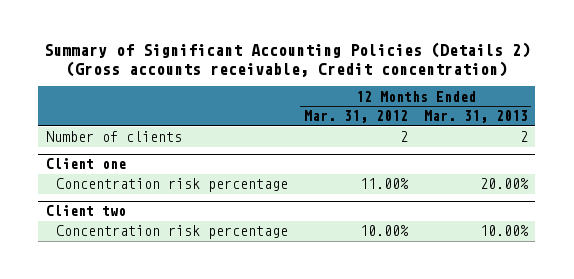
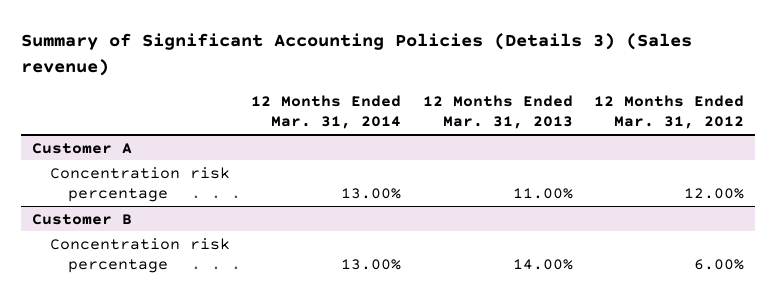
[43,42,530,77] Summary of Significant Accounting Policies (Details 2) (Gross accounts receivable, Credit concentration) -> [21,33,693,76] Summary of Significant Accounting Policies (Details 3) (Sales revenue)
none -> [251,94,402,130] 12 Months Ended Mar. 31, 2014
[46,131,183,143] Number of clients -> none
[46,158,127,170] Client one -> none
[46,205,127,217] Client two -> none
none -> [31,142,132,154] Customer A
[359,178,409,190] 11.00% -> [684,188,745,200] 12.00%
[479,178,529,190] 20.00% -> [512,188,573,200] 11.00%
none -> [31,213,132,225] Customer B
[359,225,409,237] 10.00% -> [694,259,745,271] 6.00%
[479,225,529,237] 10.00% -> [512,259,573,271] 14.00%

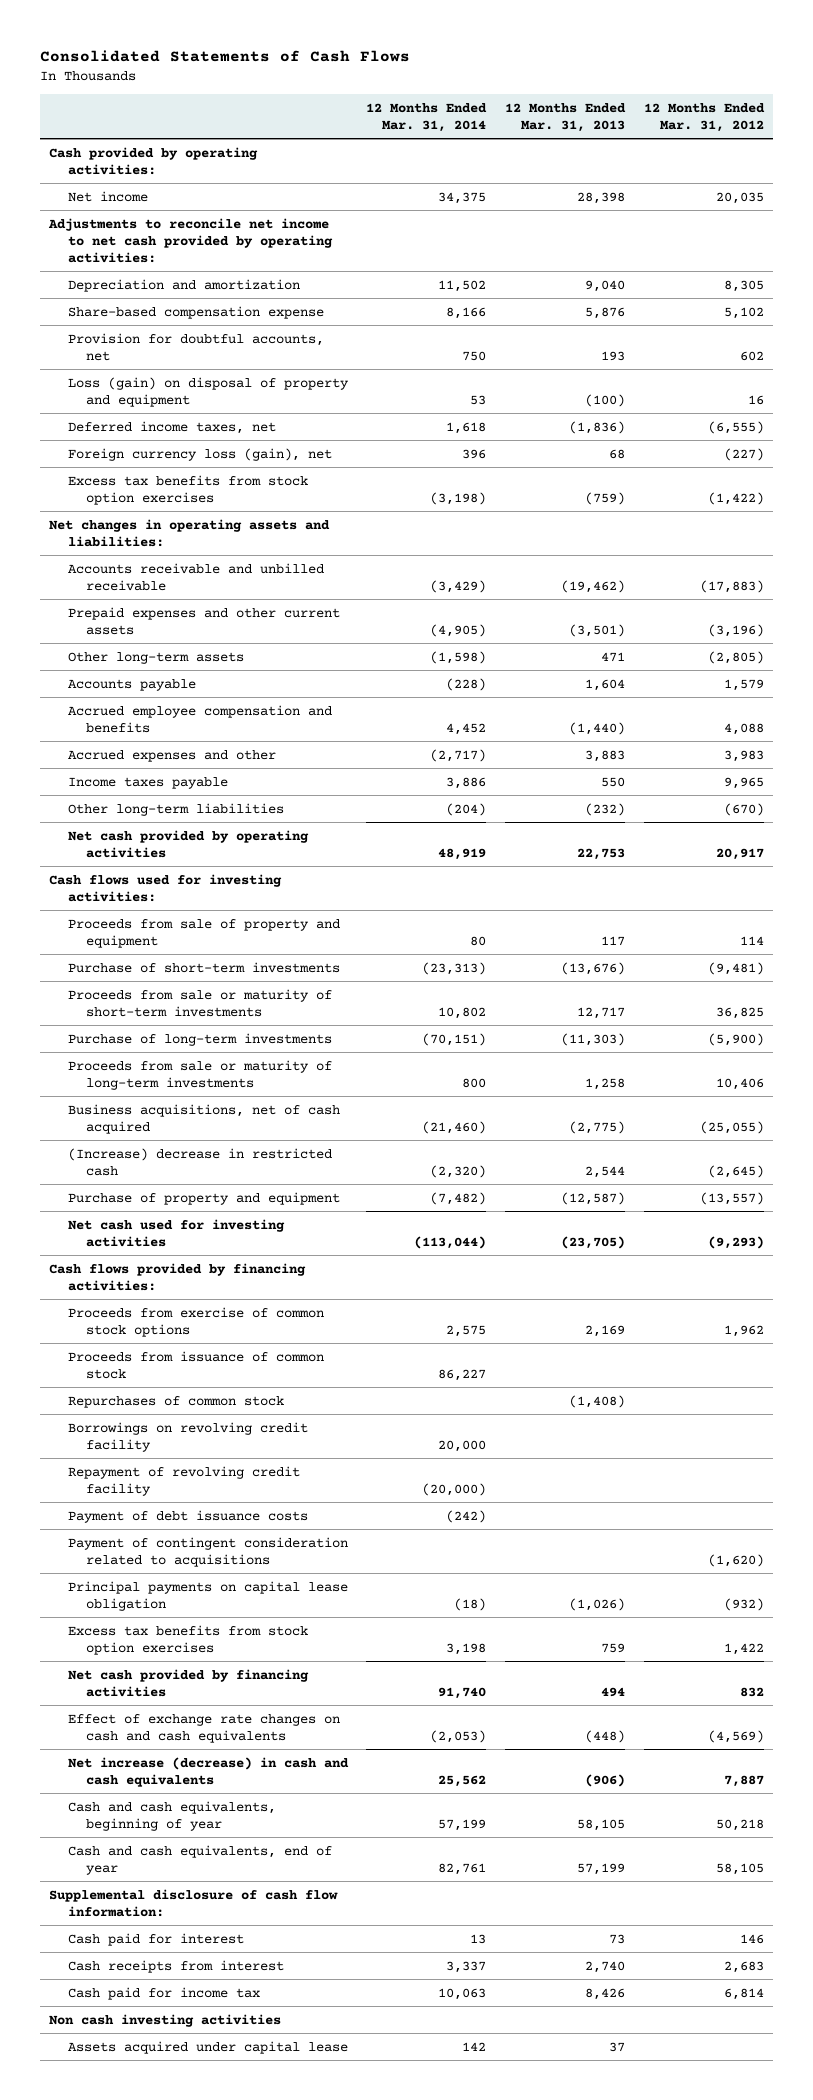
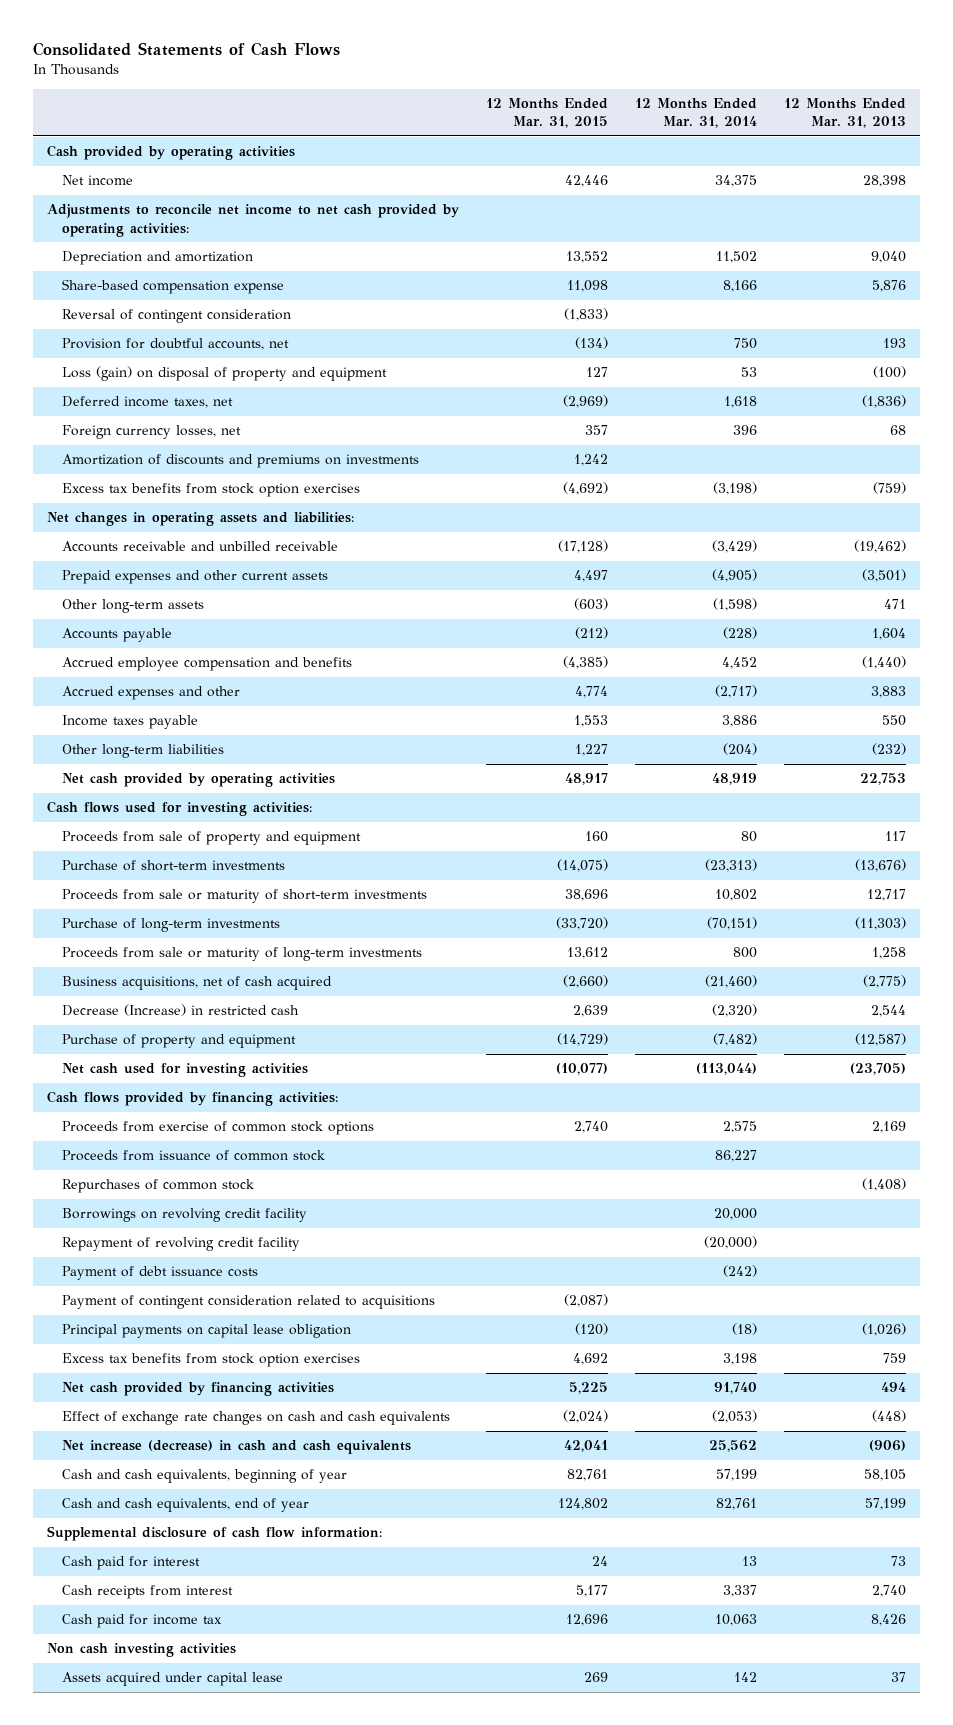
[643,102,765,132] 12 Months Ended Mar. 31, 2012 -> none
none -> [485,97,608,129] 12 Months Ended Mar. 31, 2015
[48,146,258,175] Cash provided by operating activities: -> [46,145,295,161] Cash provided by operating activities
none -> [61,309,291,324] Reversal of contingent consideration
[67,447,332,461] Foreign currency loss (gain), net -> [61,425,241,440] Foreign currency losses, net
none -> [61,454,419,469] Amortization of discounts and premiums on investments
[67,1147,332,1176] (Increase) decrease in restricted cash -> [61,1004,299,1017] Decrease (Increase) in restricted cash

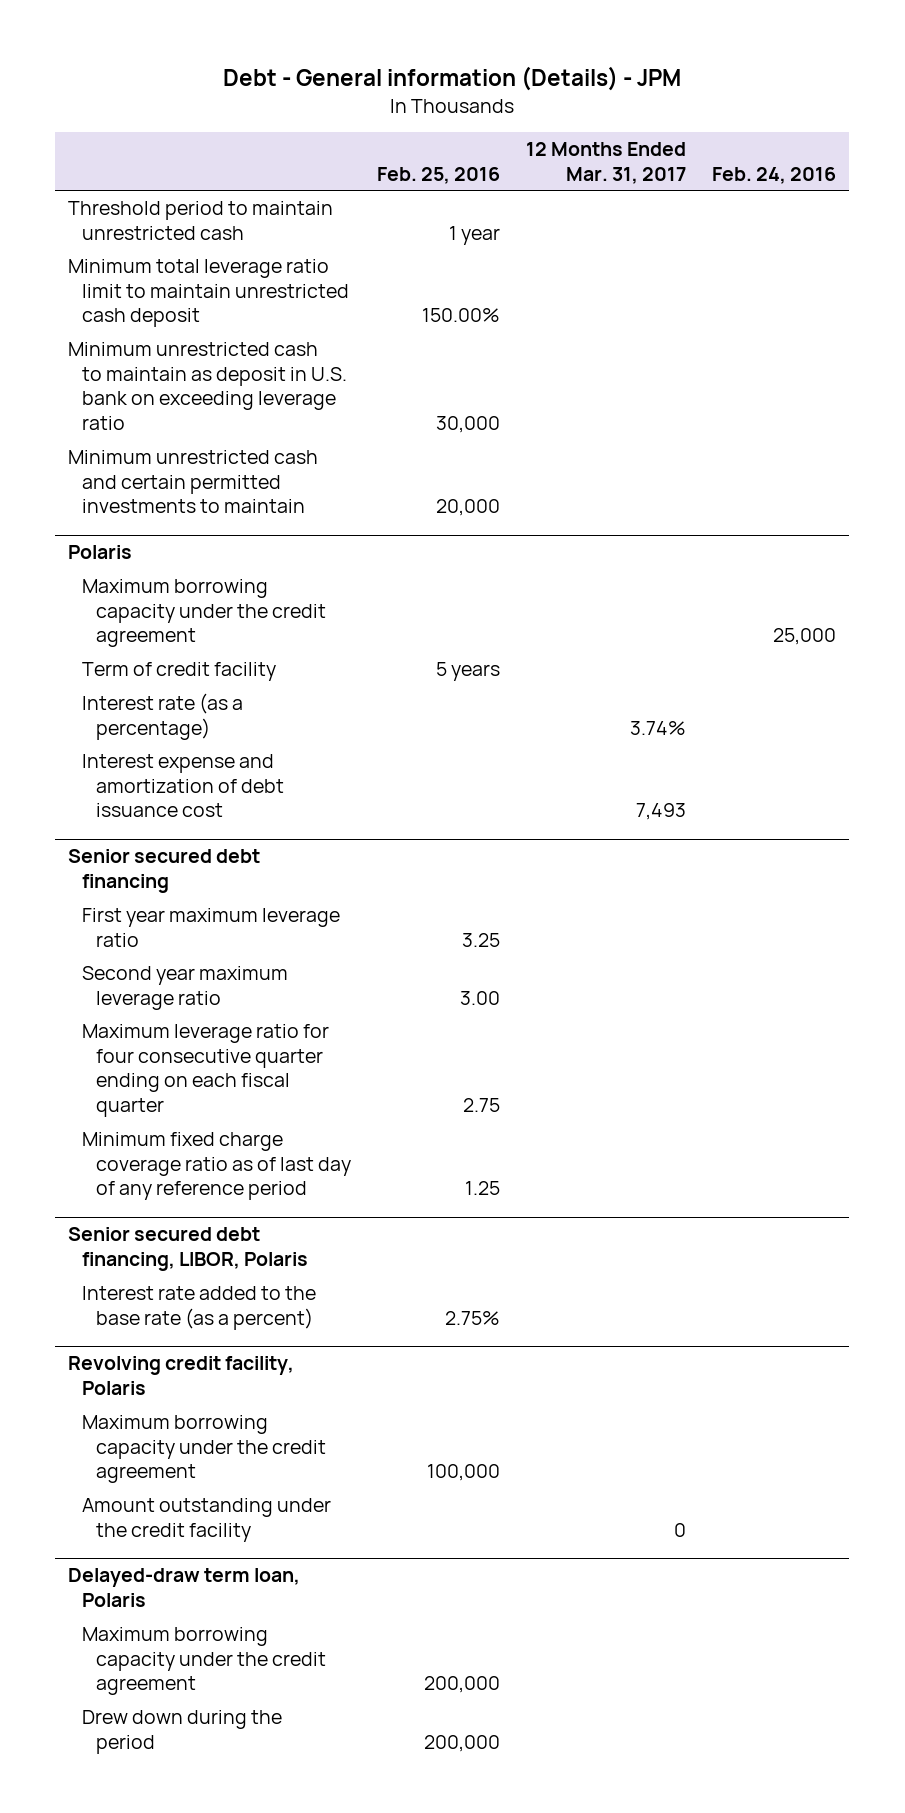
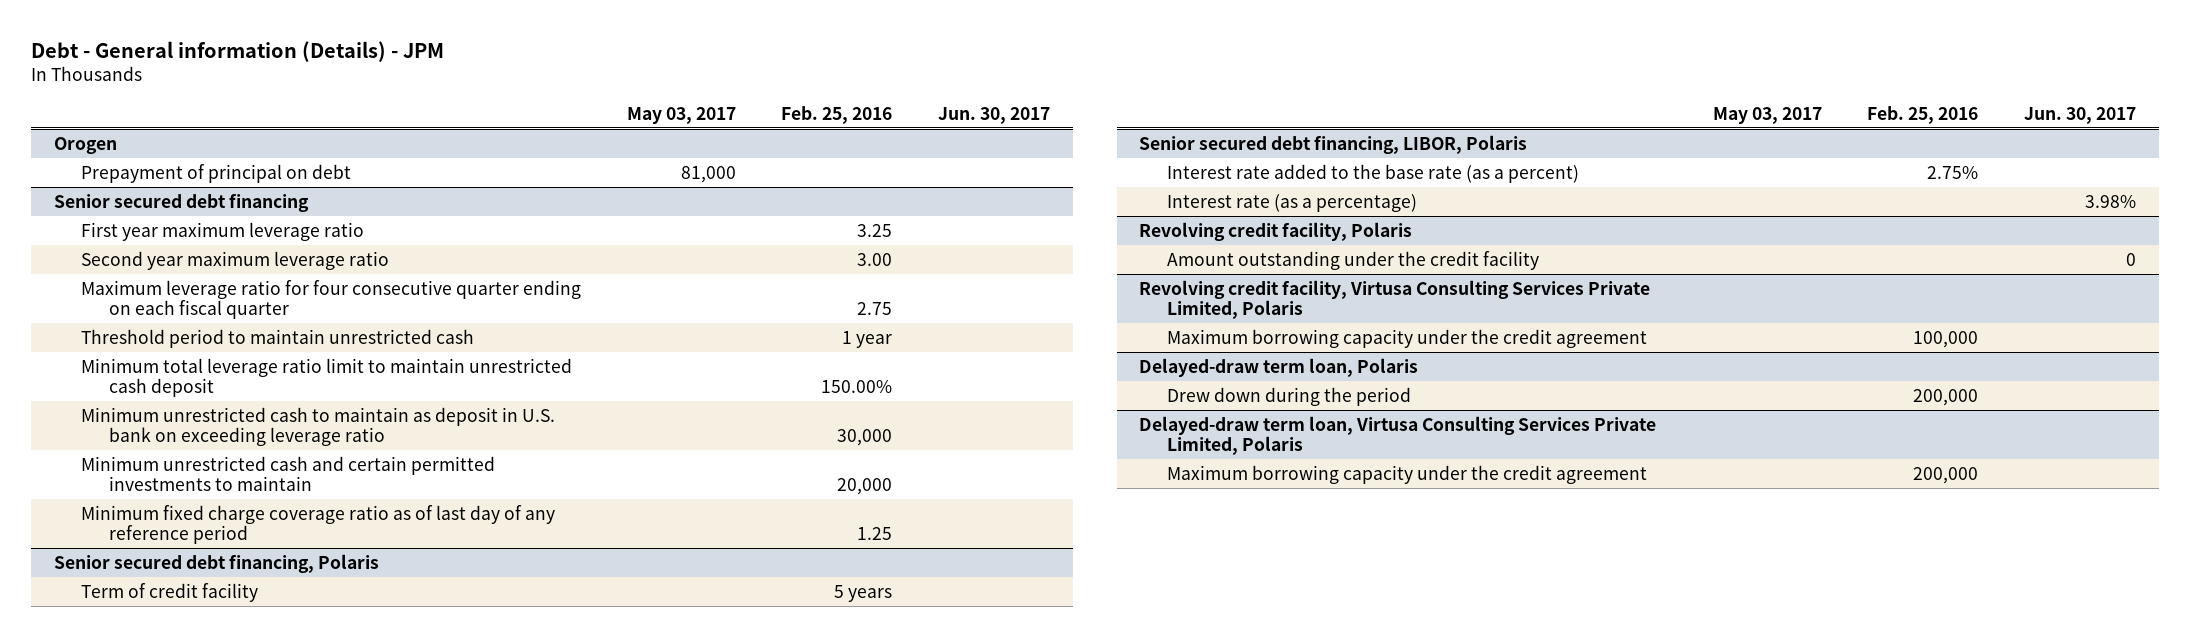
[526,142,687,184] 12 Months Ended Mar. 31, 2017 -> none
[712,166,837,184] Feb. 24, 2016 -> none
none -> [626,106,736,124] May 03, 2017
none -> [938,106,1051,124] Jun. 30, 2017
[68,200,334,240] Threshold period to maintain unrestricted cash -> none
[68,258,350,328] Minimum total leverage ratio limit to maintain unrestricted cash deposit -> none
[68,341,348,430] Minimum unrestricted cash to maintain as deposit in U.S. bank on exceeding leverage ratio -> none
[68,449,319,514] Minimum unrestricted cash and certain permitted investments to maintain -> none
[82,578,327,648] Maximum borrowing capacity under the credit agreement -> none
[82,661,277,681] Term of credit facility -> none
[82,692,244,740] Interest rate (as a percentage) -> none
[82,753,285,818] Interest expense and amortization of debt issuance cost -> none
[68,545,133,560] Polaris -> [53,136,117,154] Orogen
none -> [81,163,352,183] Prepayment of principal on debt
none -> [81,328,475,348] Threshold period to maintain unrestricted cash
none -> [81,357,573,398] Minimum total leverage ratio limit to maintain unrestricted cash deposit
none -> [81,406,556,447] Minimum unrestricted cash to maintain as deposit in U.S. bank on exceeding leverage ratio
none -> [81,455,496,492] Minimum unrestricted cash and certain permitted investments to maintain
none -> [53,553,379,573] Senior secured debt financing, Polaris
none -> [81,582,259,602] Term of credit facility
none -> [1167,193,1418,212] Interest rate (as a percentage)
[82,1414,327,1484] Maximum borrowing capacity under the credit agreement -> none
none -> [1139,279,1651,320] Revolving credit facility, Virtusa Consulting Services Private Limited, Polaris
none -> [1167,328,1648,348] Maximum borrowing capacity under the credit agreement
[82,1626,327,1696] Maximum borrowing capacity under the credit agreement -> none
none -> [1139,415,1657,456] Delayed-draw term loan, Virtusa Consulting Services Private Limited, Polaris
none -> [1167,464,1648,484] Maximum borrowing capacity under the credit agreement

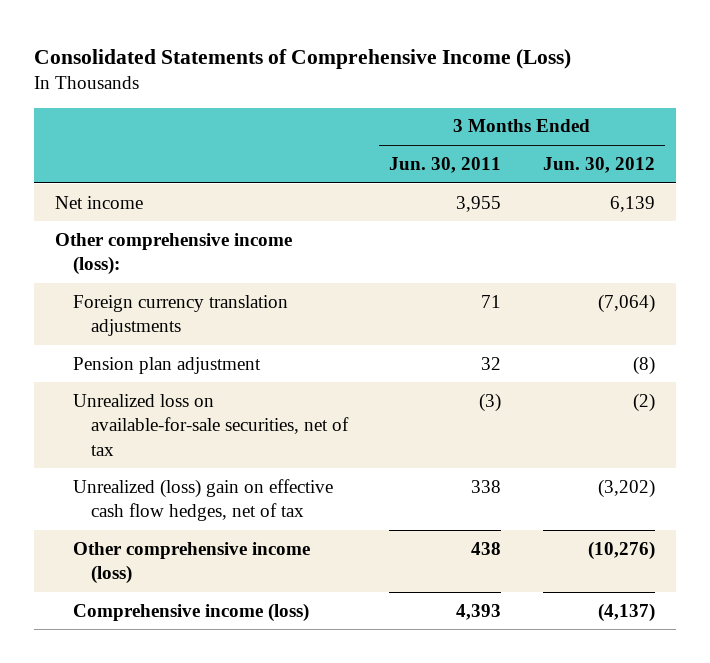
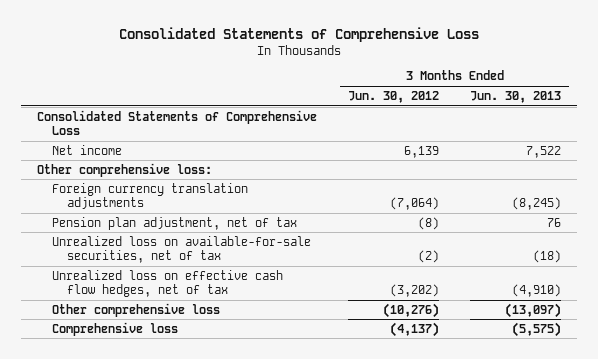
[34,48,572,69] Consolidated Statements of Comprehensive Income (Loss) -> [119,27,480,43] Consolidated Statements of Comprehensive Loss
[389,156,502,173] Jun. 30, 2011 -> none
none -> [470,90,562,103] Jun. 30, 2013
none -> [36,109,317,136] Consolidated Statements of Comprehensive Loss
[55,232,293,276] Other comprehensive income (loss): -> [36,162,212,177] Other comprehensive loss:
[72,356,261,374] Pension plan adjustment -> [51,216,297,230] Pension plan adjustment, net of tax
[72,478,333,522] Unrealized (loss) gain on effective cash flow hedges, net of tax -> [51,269,283,298] Unrealized loss on effective cash flow hedges, net of tax
[72,541,310,585] Other comprehensive income (loss) -> [51,302,220,317] Other comprehensive loss
[72,602,309,622] Comprehensive income (loss) -> [51,321,178,336] Comprehensive loss

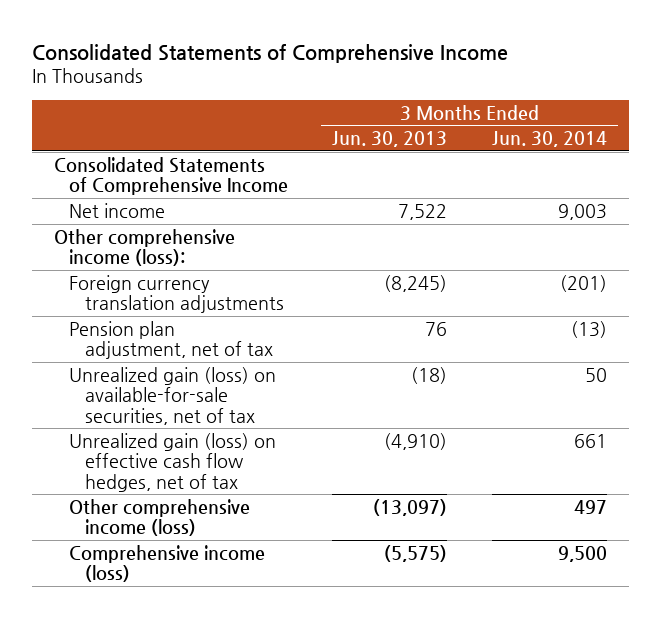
[119,27,480,43] Consolidated Statements of Comprehensive Loss -> [31,43,508,63] Consolidated Statements of Comprehensive Income
[348,90,440,103] Jun. 30, 2012 -> none
none -> [491,131,607,148] Jun. 30, 2014
[36,109,317,136] Consolidated Statements of Comprehensive Loss -> [53,156,289,196] Consolidated Statements of Comprehensive Income
[36,162,212,177] Other comprehensive loss: -> [53,228,235,267] Other comprehensive income (loss):
[51,235,311,264] Unrealized loss on available-for-sale securities, net of tax -> [69,366,277,425] Unrealized gain (loss) on available-for-sale securities, net of tax
[51,269,283,298] Unrealized loss on effective cash flow hedges, net of tax -> [69,432,277,492] Unrealized gain (loss) on effective cash flow hedges, net of tax
[51,302,220,317] Other comprehensive loss -> [69,498,251,537] Other comprehensive income (loss)
[51,321,178,336] Comprehensive loss -> [69,544,266,583] Comprehensive income (loss)

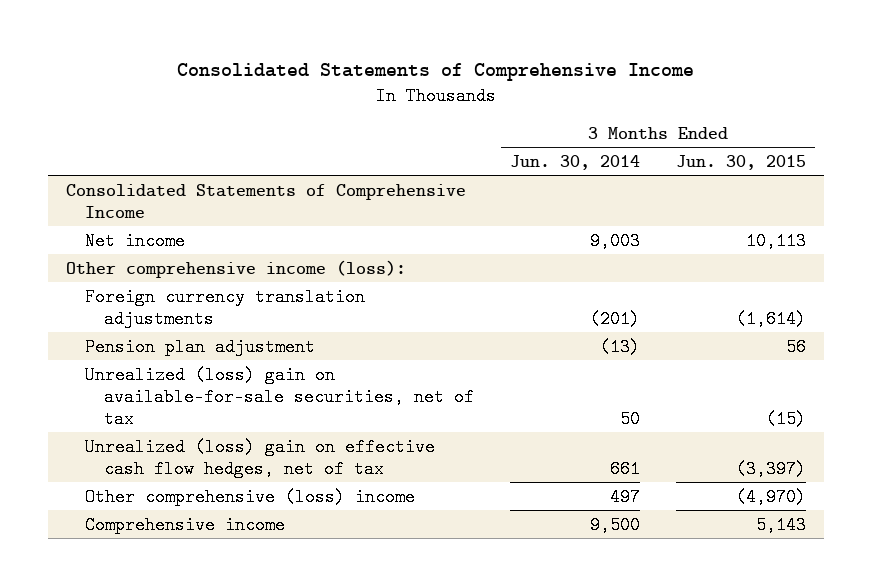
[332,131,448,148] Jun. 30, 2013 -> none
none -> [676,154,807,170] Jun. 30, 2015
[69,320,273,360] Pension plan adjustment, net of tax -> [84,337,315,356] Pension plan adjustment
[69,366,277,425] Unrealized gain (loss) on available-for-sale securities, net of tax -> [84,365,474,428] Unrealized (loss) gain on available-for-sale securities, net of tax
[69,432,277,492] Unrealized gain (loss) on effective cash flow hedges, net of tax -> [84,437,435,478] Unrealized (loss) gain on effective cash flow hedges, net of tax
[69,498,251,537] Other comprehensive income (loss) -> [84,487,415,506] Other comprehensive (loss) income
[69,544,266,583] Comprehensive income (loss) -> [84,515,285,534] Comprehensive income

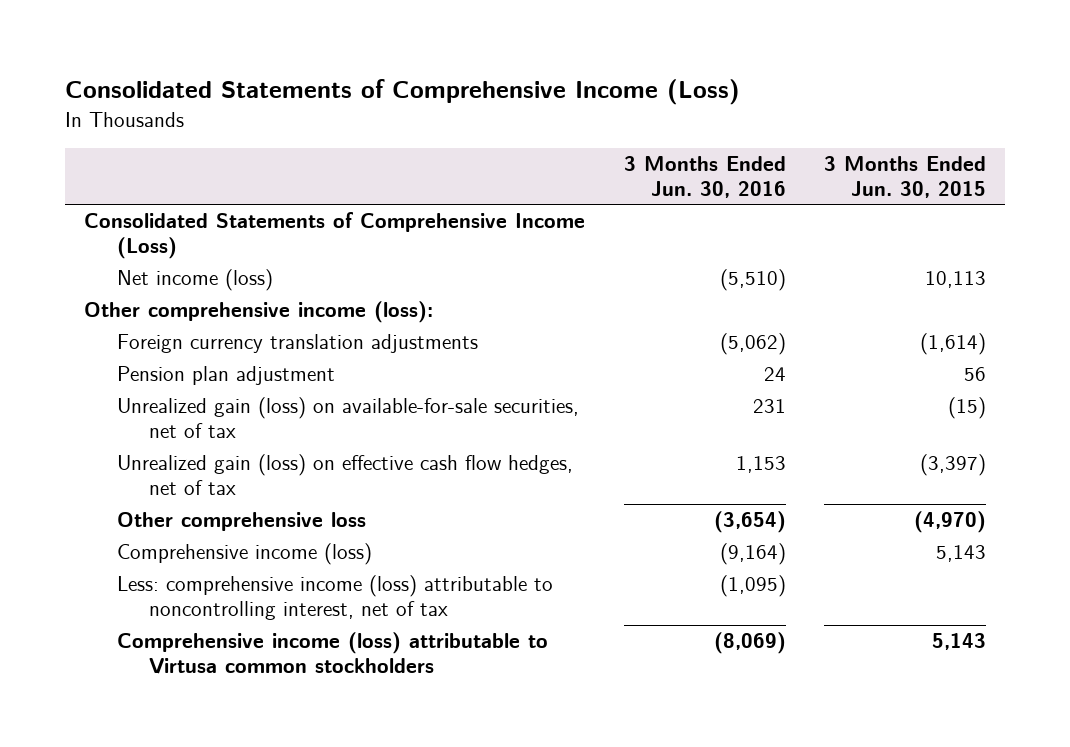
[176,63,694,82] Consolidated Statements of Comprehensive Income -> [65,79,741,106] Consolidated Statements of Comprehensive Income (Loss)
[509,154,640,170] Jun. 30, 2014 -> none
none -> [623,155,786,198] 3 Months Ended Jun. 30, 2016
[65,183,466,218] Consolidated Statements of Comprehensive Income -> [84,212,586,260] Consolidated Statements of Comprehensive Income (Loss)
[84,231,185,250] Net income -> [116,269,273,292] Net income (loss)
[84,365,474,428] Unrealized (loss) gain on available-for-sale securities, net of tax -> [116,397,579,439] Unrealized gain (loss) on available-for-sale securities, net of tax
[84,437,435,478] Unrealized (loss) gain on effective cash flow hedges, net of tax -> [116,454,573,496] Unrealized gain (loss) on effective cash flow hedges, net of tax
[84,487,415,506] Other comprehensive (loss) income -> [116,512,366,532] Other comprehensive loss
none -> [116,543,372,566] Comprehensive income (loss)
none -> [116,575,553,621] Less: comprehensive income (loss) attributable to noncontrolling interest, net of tax
[84,515,285,534] Comprehensive income -> [116,632,548,675] Comprehensive income (loss) attributable to Virtusa common stockholders

